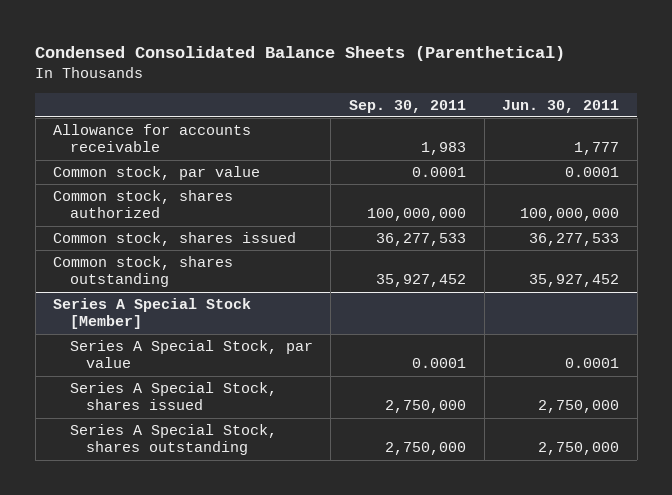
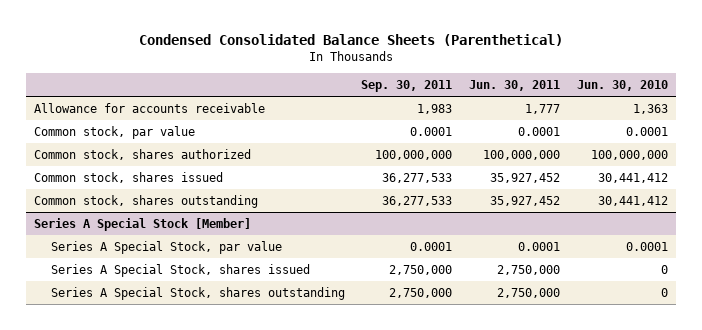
none -> [576,80,668,92] Jun. 30, 2010
[529,232,620,246] 36,277,533 -> [490,172,561,183] 35,927,452
[375,274,466,288] 35,927,452 -> [382,195,453,206] 36,277,533

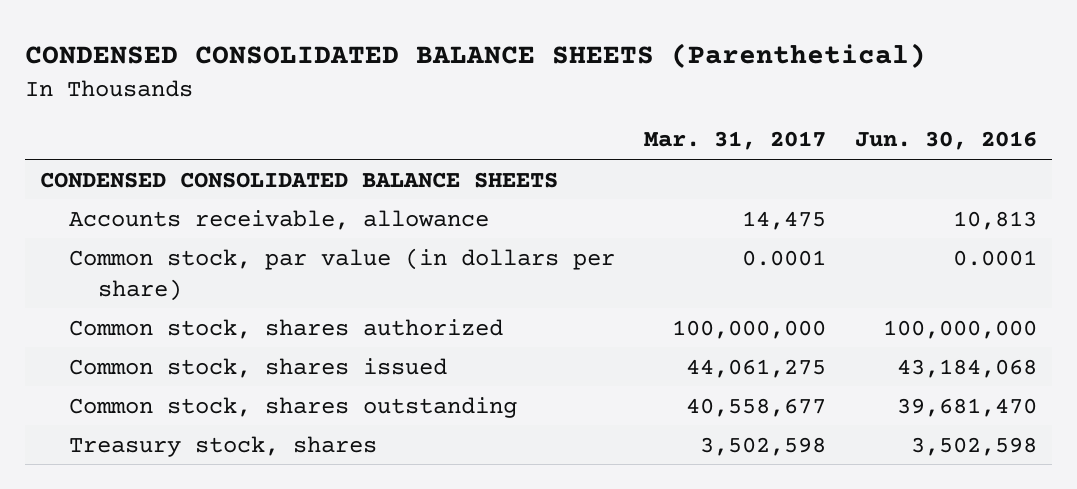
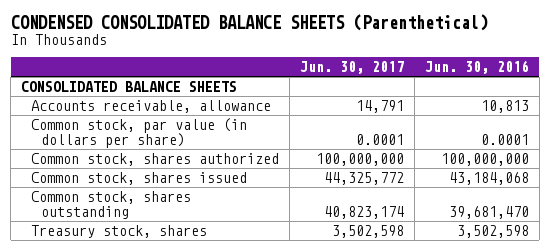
[644,131,827,151] Mar. 31, 2017 -> none
none -> [299,61,404,75] Jun. 30, 2017
[39,171,558,188] CONDENSED CONSOLIDATED BALANCE SHEETS -> [20,80,237,92] CONSOLIDATED BALANCE SHEETS

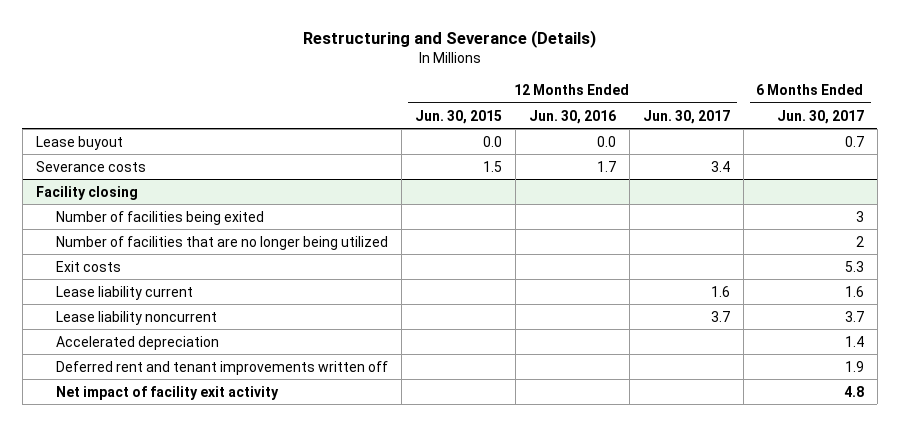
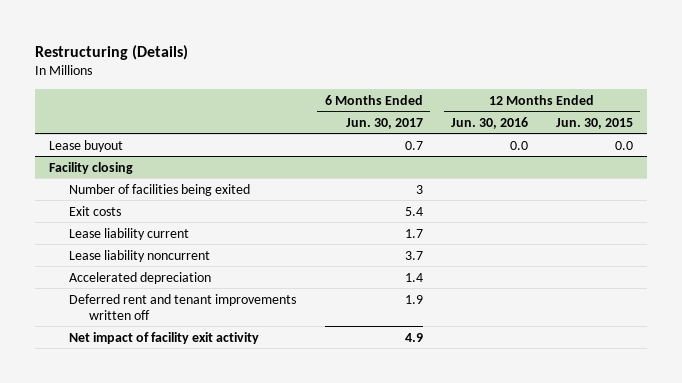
[302,30,596,49] Restructuring and Severance (Details) -> [34,44,188,60] Restructuring (Details)
[642,109,730,124] Jun. 30, 2017 -> none
[35,160,146,172] Severance costs -> none
[55,235,388,250] Number of facilities that are no longer being utilized -> none
[844,260,864,272] 5.3 -> [404,206,423,216] 5.4
[844,285,864,297] 1.6 -> [404,228,423,238] 1.7
[843,385,864,397] 4.8 -> [404,332,423,342] 4.9

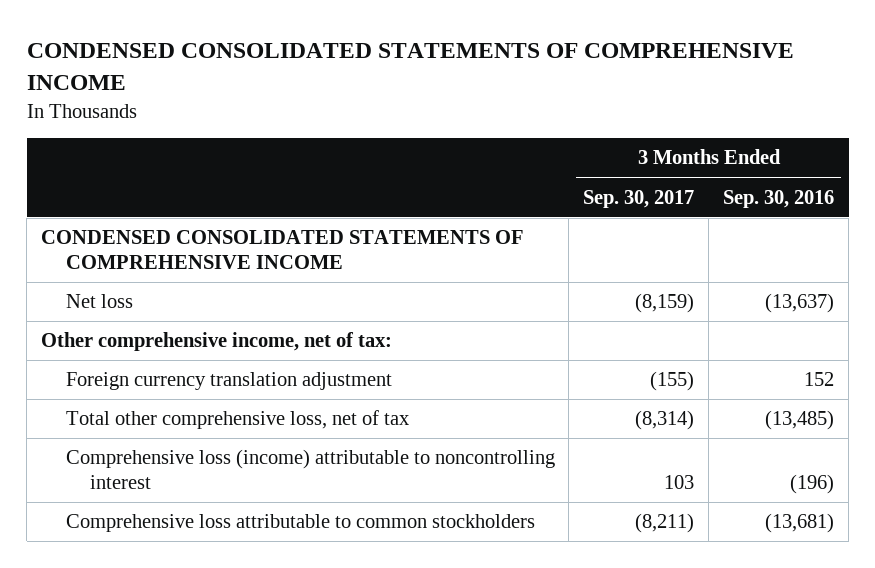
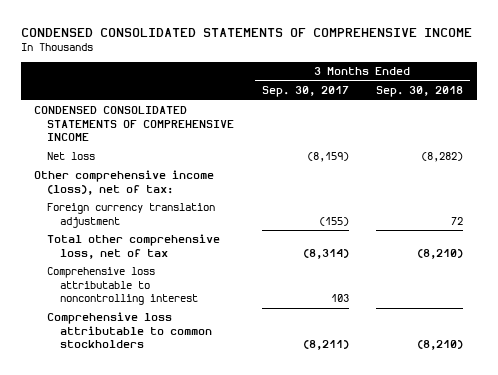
[723,189,835,208] Sep. 30, 2016 -> none
none -> [376,86,464,98] Sep. 30, 2018
[40,332,392,352] Other comprehensive income, net of tax: -> [34,170,215,195] Other comprehensive income (loss), net of tax:
[65,449,555,489] Comprehensive loss (income) attributable to noncontrolling interest -> [47,267,198,306] Comprehensive loss attributable to noncontrolling interest

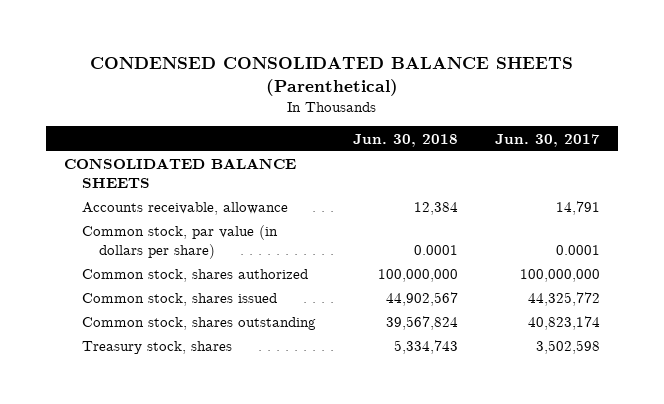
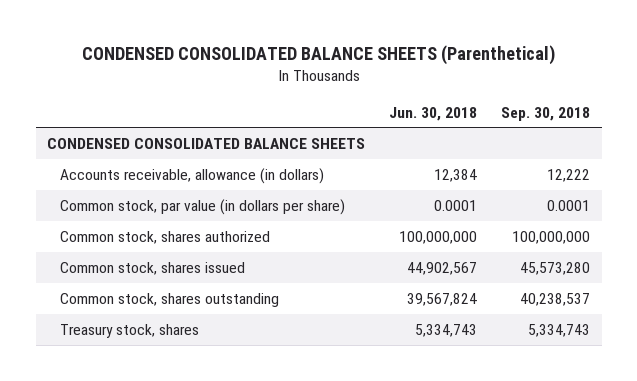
[494,133,600,147] Jun. 30, 2017 -> none
none -> [500,106,590,121] Sep. 30, 2018
[64,158,297,188] CONSOLIDATED BALANCE SHEETS -> [47,137,366,149] CONDENSED CONSOLIDATED BALANCE SHEETS
[81,202,288,216] Accounts receivable, allowance -> [59,167,324,184] Accounts receivable, allowance (in dollars)

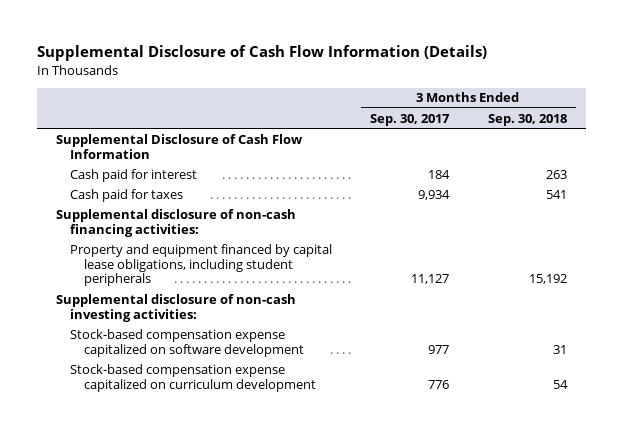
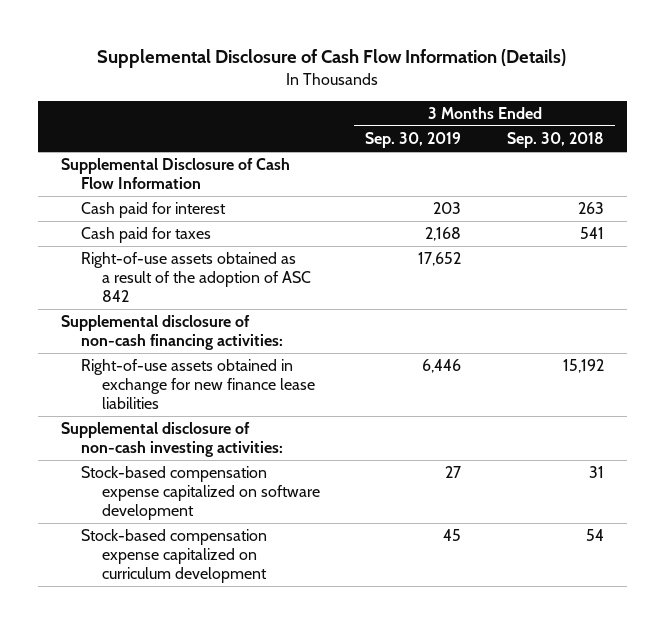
[370,113,451,126] Sep. 30, 2017 -> none
none -> [365,132,462,149] Sep. 30, 2019
none -> [81,252,311,303] Right-of-use assets obtained as a result of the adoption of ASC 842
[70,243,333,287] Property and equipment financed by capital lease obligations, including student peripherals -> [81,359,315,410] Right-of-use assets obtained in exchange for new finance lease liabilities

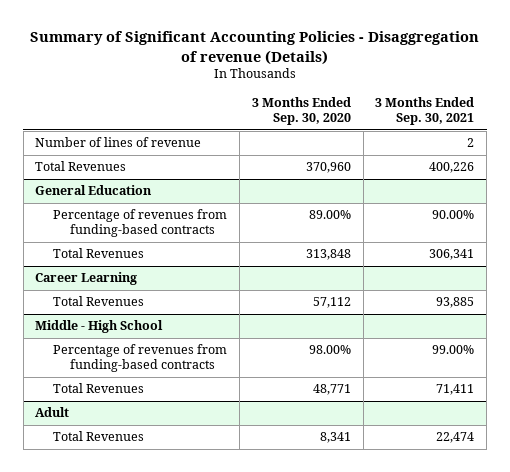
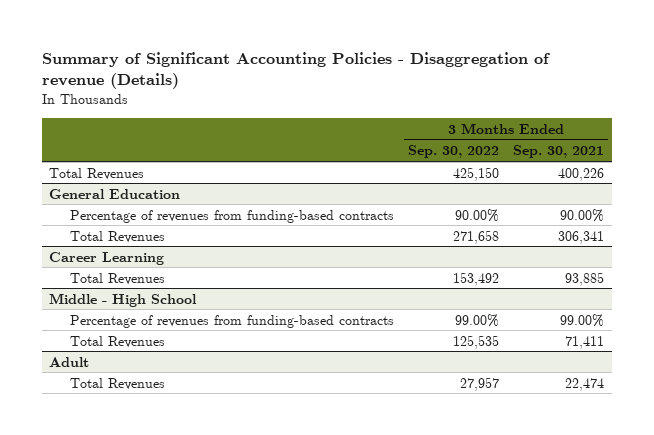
[251,97,351,126] 3 Months Ended Sep. 30, 2020 -> none
none -> [408,145,500,159] Sep. 30, 2022
[35,137,202,148] Number of lines of revenue -> none

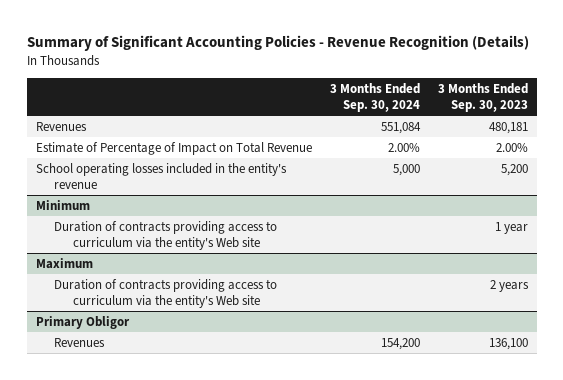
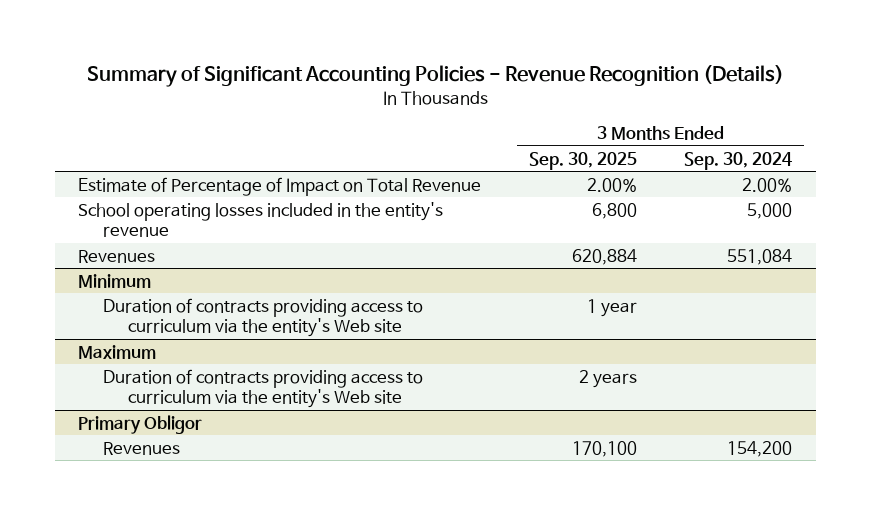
[437,82,528,112] 3 Months Ended Sep. 30, 2023 -> none
none -> [528,151,637,170] Sep. 30, 2025
[35,121,87,131] Revenues -> [78,249,156,263] Revenues

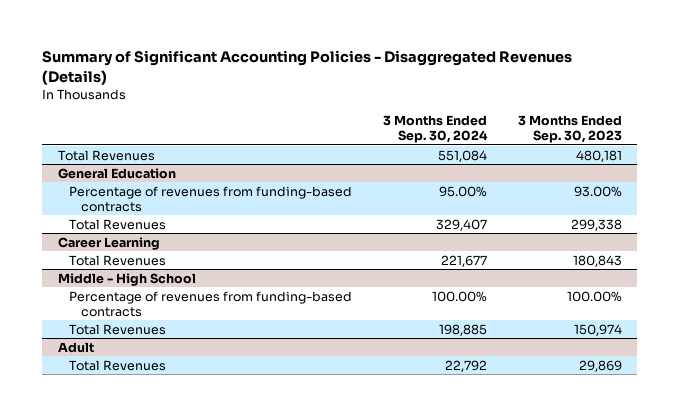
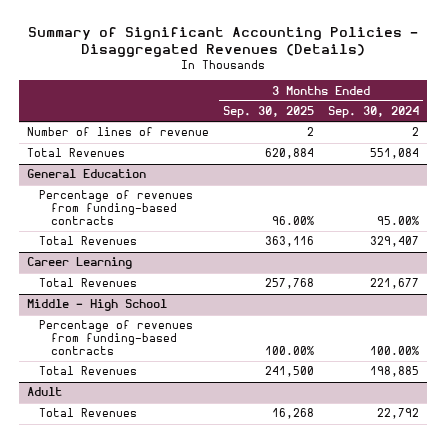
[517,115,622,144] 3 Months Ended Sep. 30, 2023 -> none
none -> [222,106,314,119] Sep. 30, 2025
none -> [26,127,209,137] Number of lines of revenue

